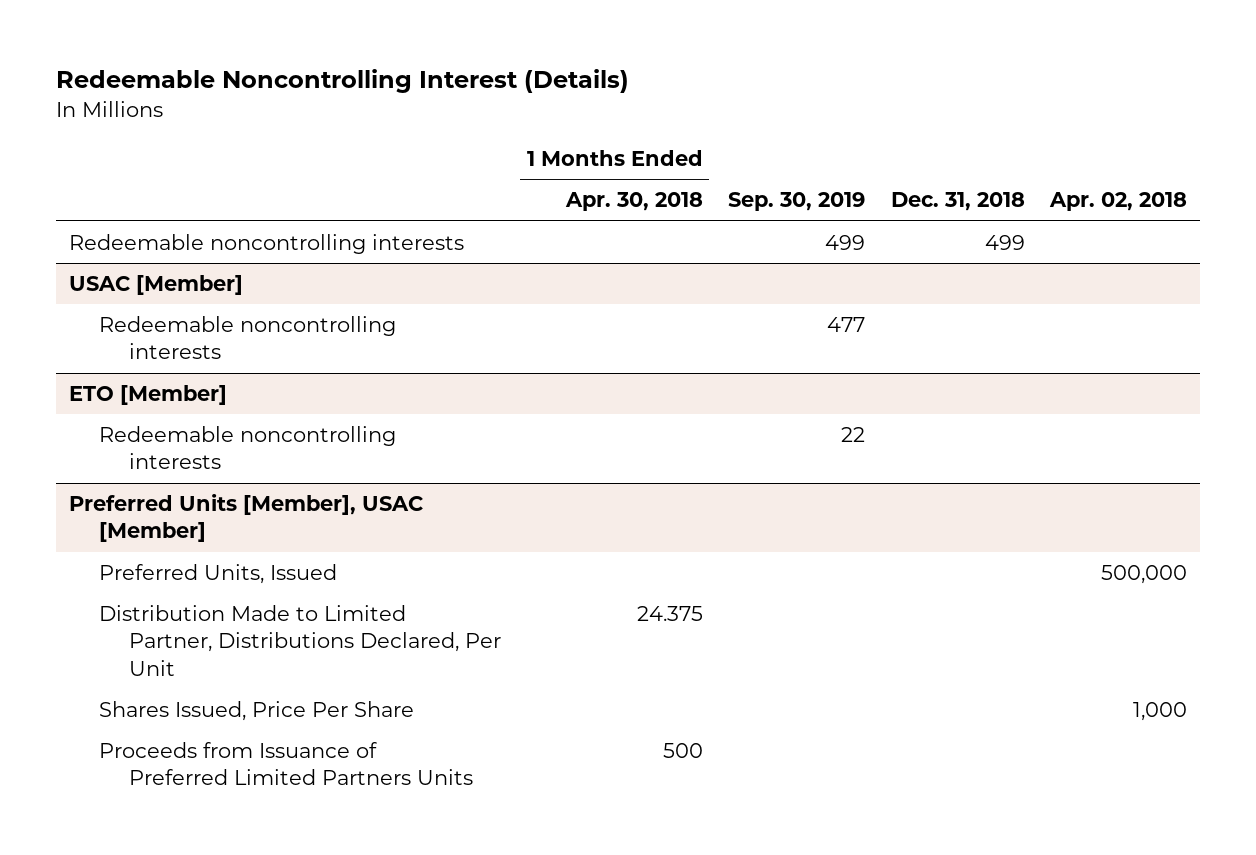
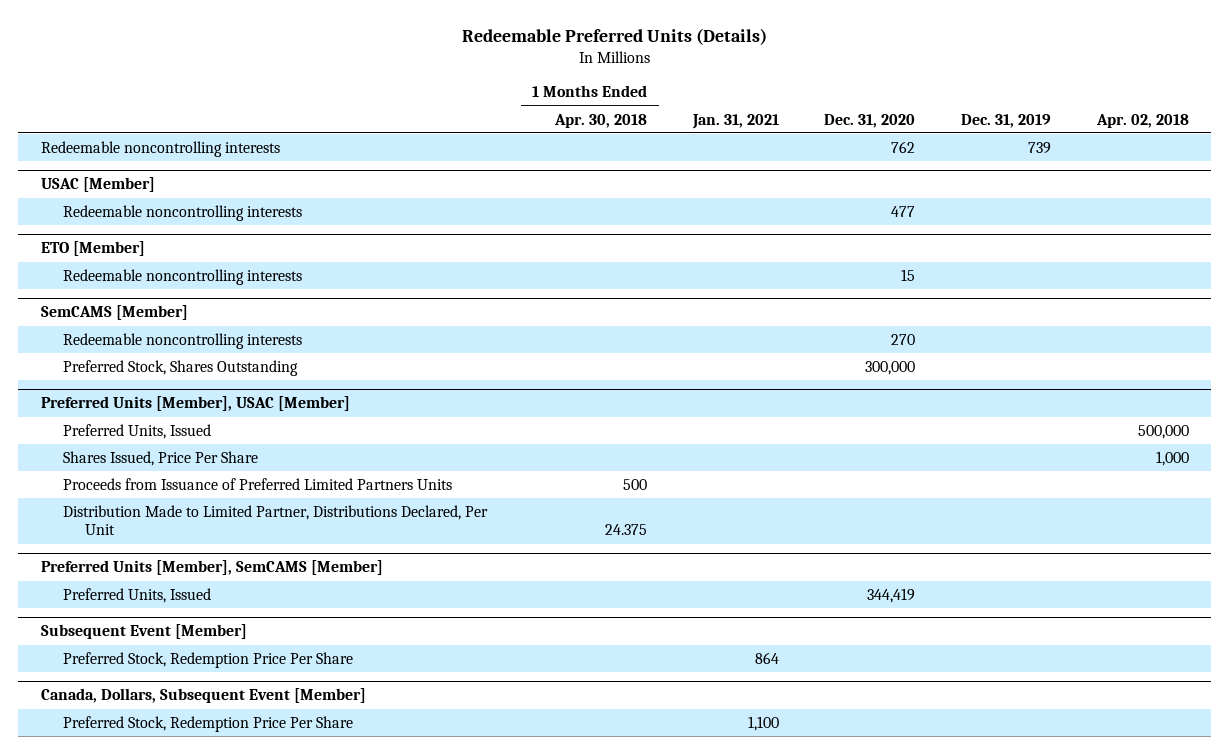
[55,69,629,94] Redeemable Noncontrolling Interest (Details) -> [461,27,767,45] Redeemable Preferred Units (Details)
[728,192,866,212] Sep. 30, 2019 -> none
[890,192,1025,212] Dec. 31, 2018 -> none
none -> [691,113,779,129] Jan. 31, 2021
none -> [824,113,916,128] Dec. 31, 2020
none -> [961,113,1052,128] Dec. 31, 2019
none -> [40,305,188,321] SemCAMS [Member]
none -> [62,332,302,349] Redeemable noncontrolling interests
none -> [62,359,298,376] Preferred Stock, Shares Outstanding
[99,605,502,676] Distribution Made to Limited Partner, Distributions Declared, Per Unit -> [62,504,488,536] Distribution Made to Limited Partner, Distributions Declared, Per Unit
none -> [40,560,383,576] Preferred Units [Member], SemCAMS [Member]
none -> [62,587,211,603] Preferred Units, Issued
none -> [40,624,247,640] Subsequent Event [Member]
none -> [62,651,353,668] Preferred Stock, Redemption Price Per Share
none -> [40,688,366,704] Canada, Dollars, Subsequent Event [Member]
none -> [62,715,353,732] Preferred Stock, Redemption Price Per Share

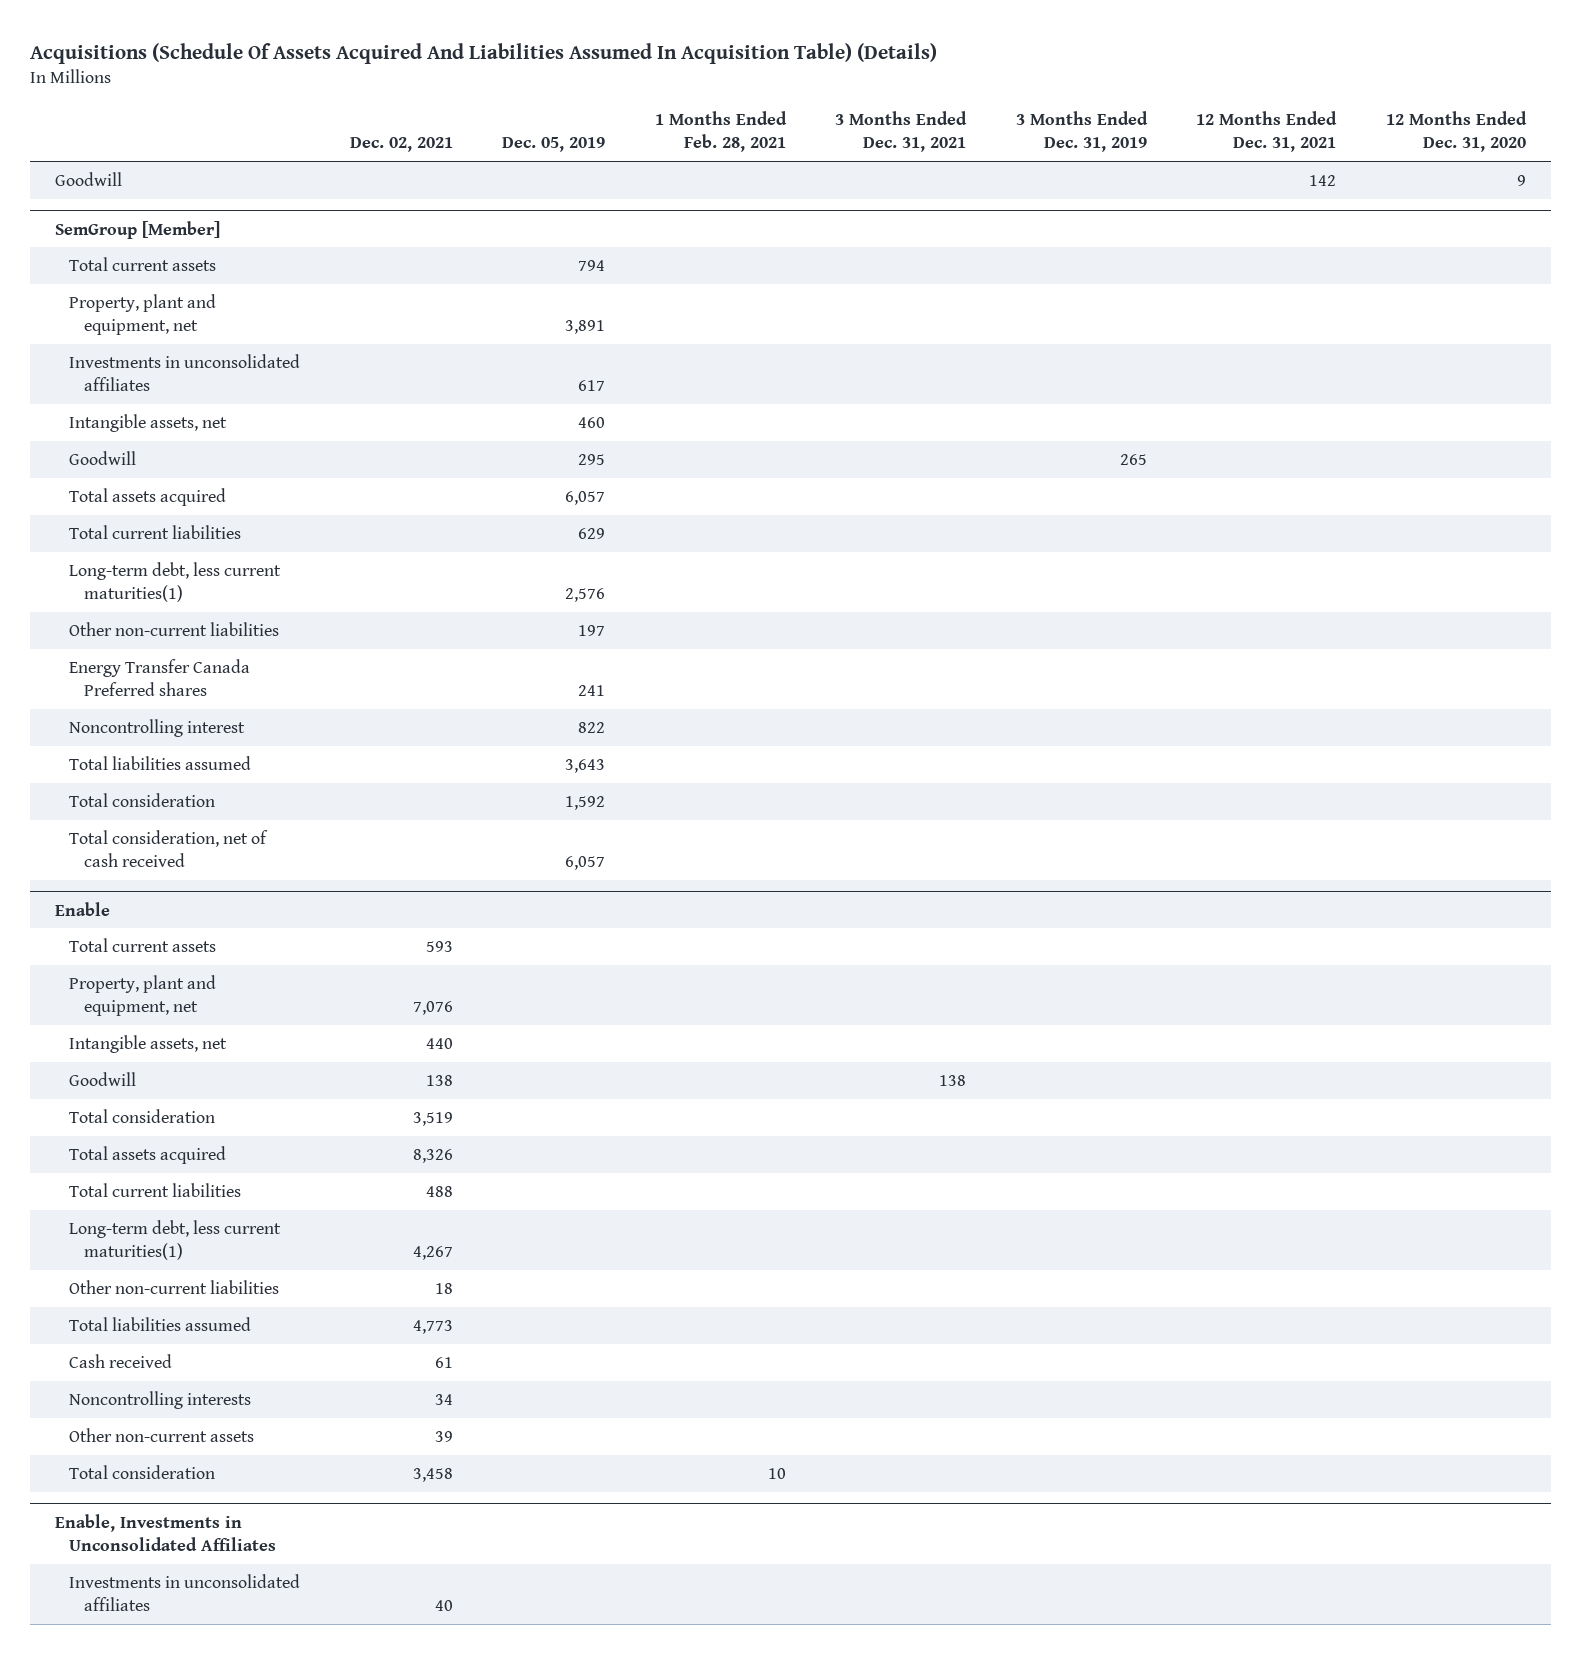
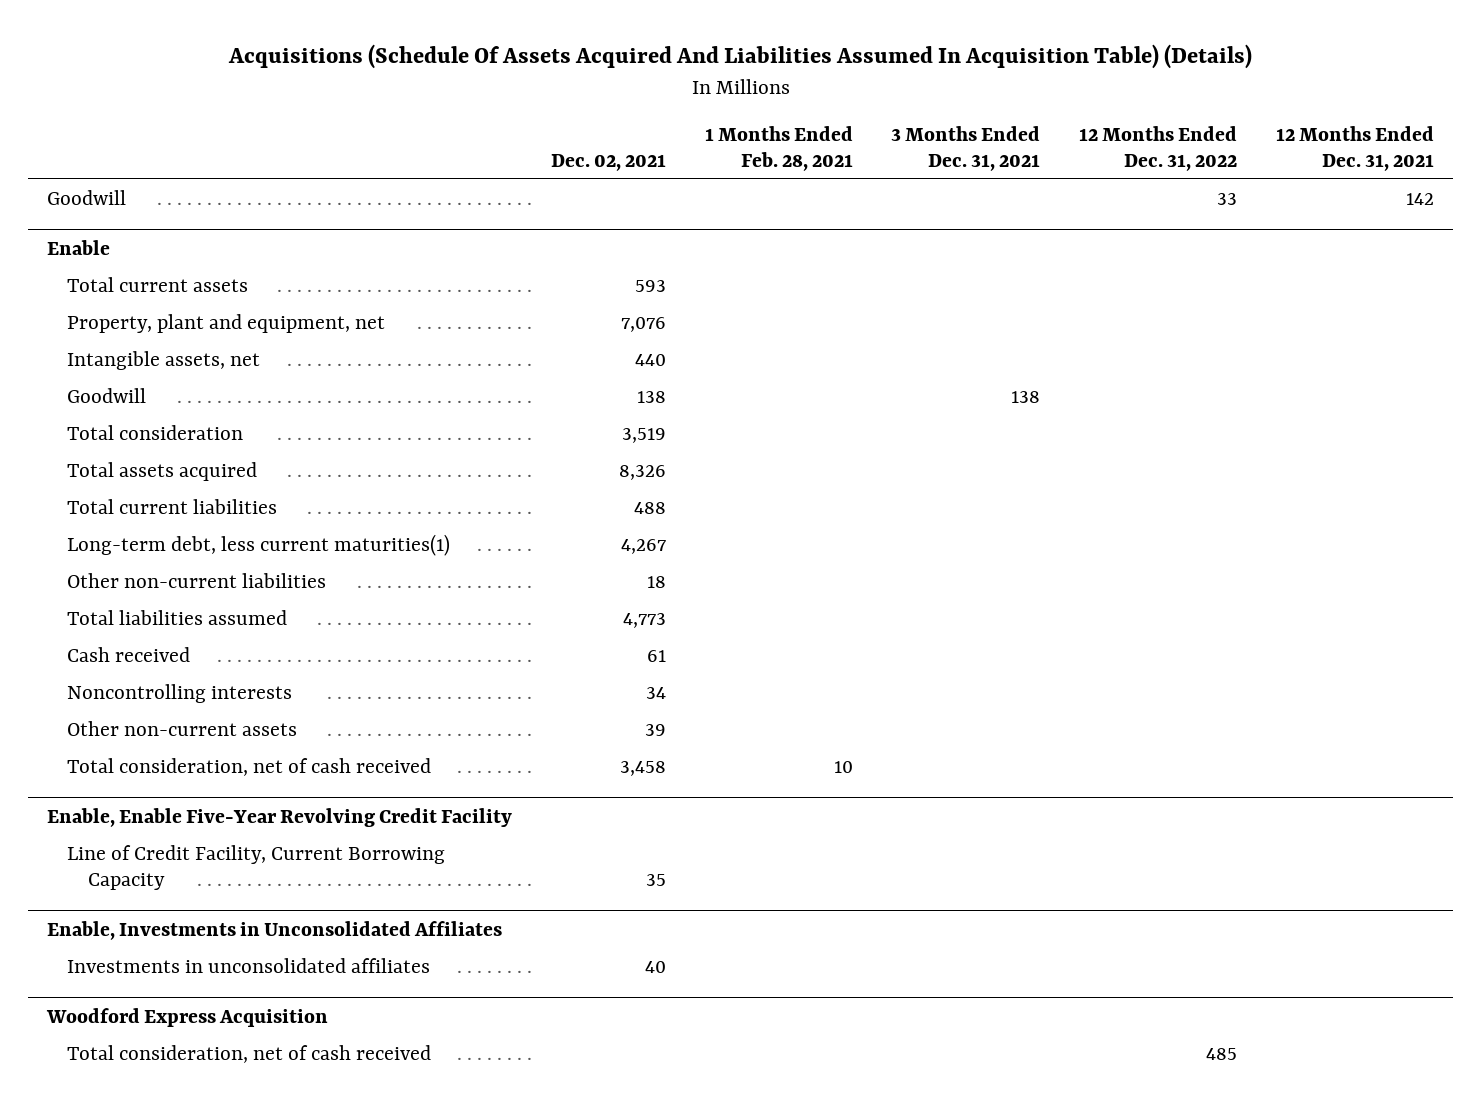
[502,137,606,153] Dec. 05, 2019 -> none
[1015,111,1148,153] 3 Months Ended Dec. 31, 2019 -> none
[1385,111,1527,153] 12 Months Ended Dec. 31, 2020 -> none
none -> [1079,125,1238,171] 12 Months Ended Dec. 31, 2022
[55,220,221,239] SemGroup [Member] -> none
[69,256,217,271] Total current assets -> none
[69,293,217,336] Property, plant and equipment, net -> none
[69,353,301,392] Investments in unconsolidated affiliates -> none
[69,413,228,432] Intangible assets, net -> none
[69,450,137,465] Goodwill -> none
[69,487,227,506] Total assets acquired -> none
[69,524,242,539] Total current liabilities -> none
[69,561,282,603] Long-term debt, less current maturities(1) -> none
[69,621,280,636] Other non-current liabilities -> none
[69,658,251,697] Energy Transfer Canada Preferred shares -> none
[69,718,246,737] Noncontrolling interest -> none
[69,755,252,770] Total liabilities assumed -> none
[69,792,216,807] Total consideration -> none
[69,829,269,868] Total consideration, net of cash received -> none
[69,1464,216,1479] Total consideration -> [67,757,432,776] Total consideration, net of cash received
none -> [47,807,513,827] Enable, Enable Five-Year Revolving Credit Facility
none -> [67,844,446,890] Line of Credit Facility, Current Borrowing Capacity
none -> [46,1007,329,1027] Woodford Express Acquisition
none -> [67,1044,432,1063] Total consideration, net of cash received

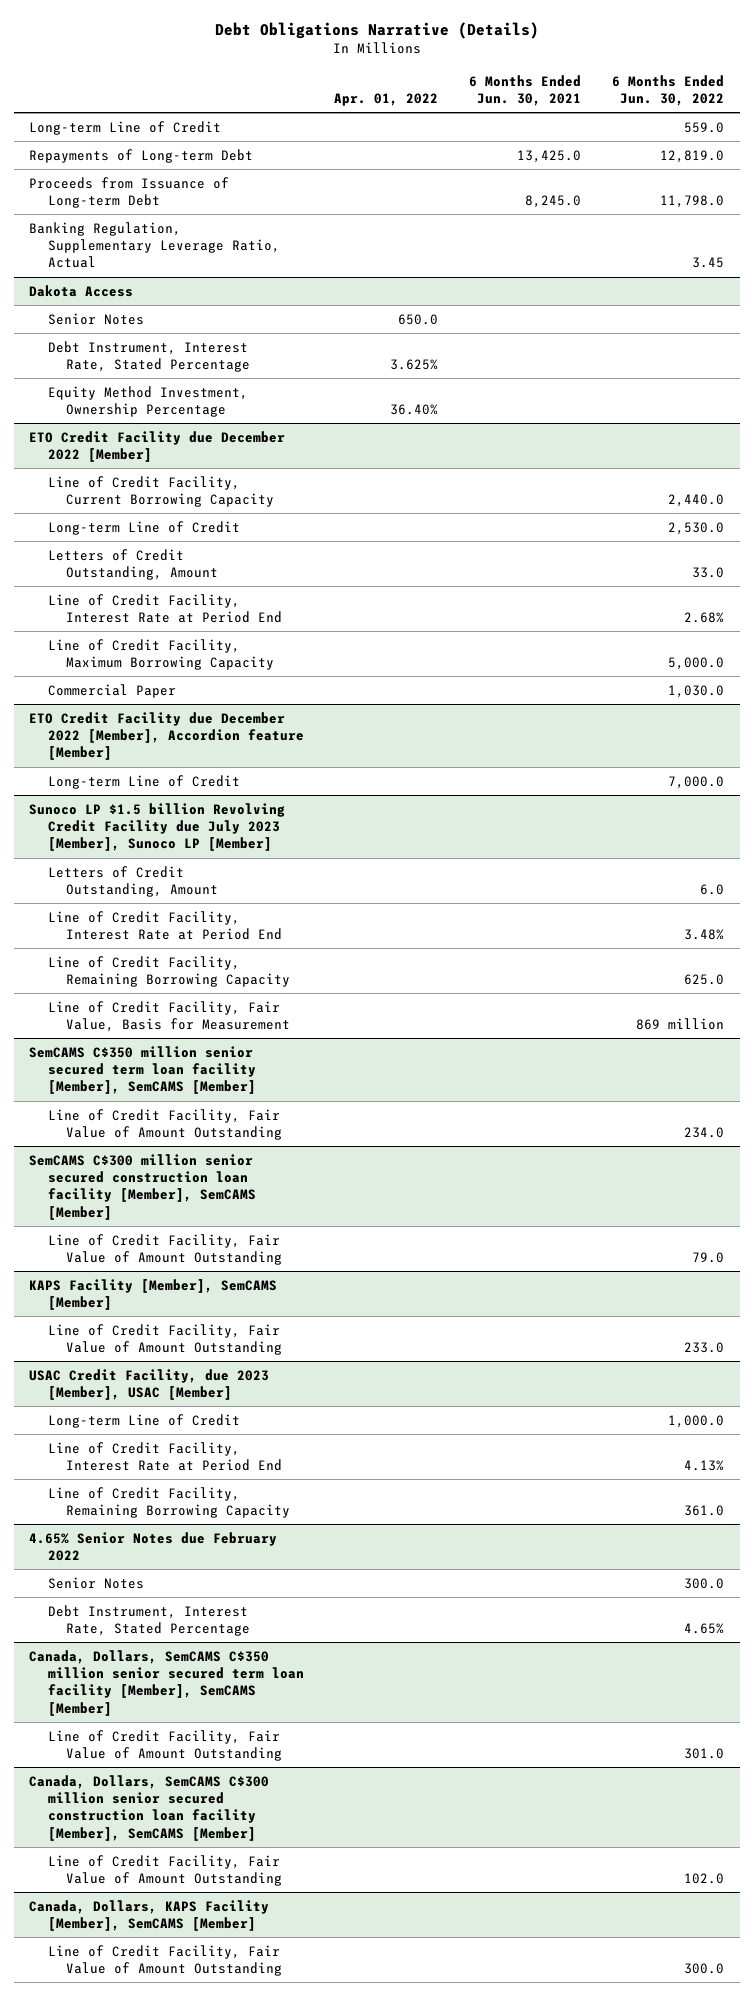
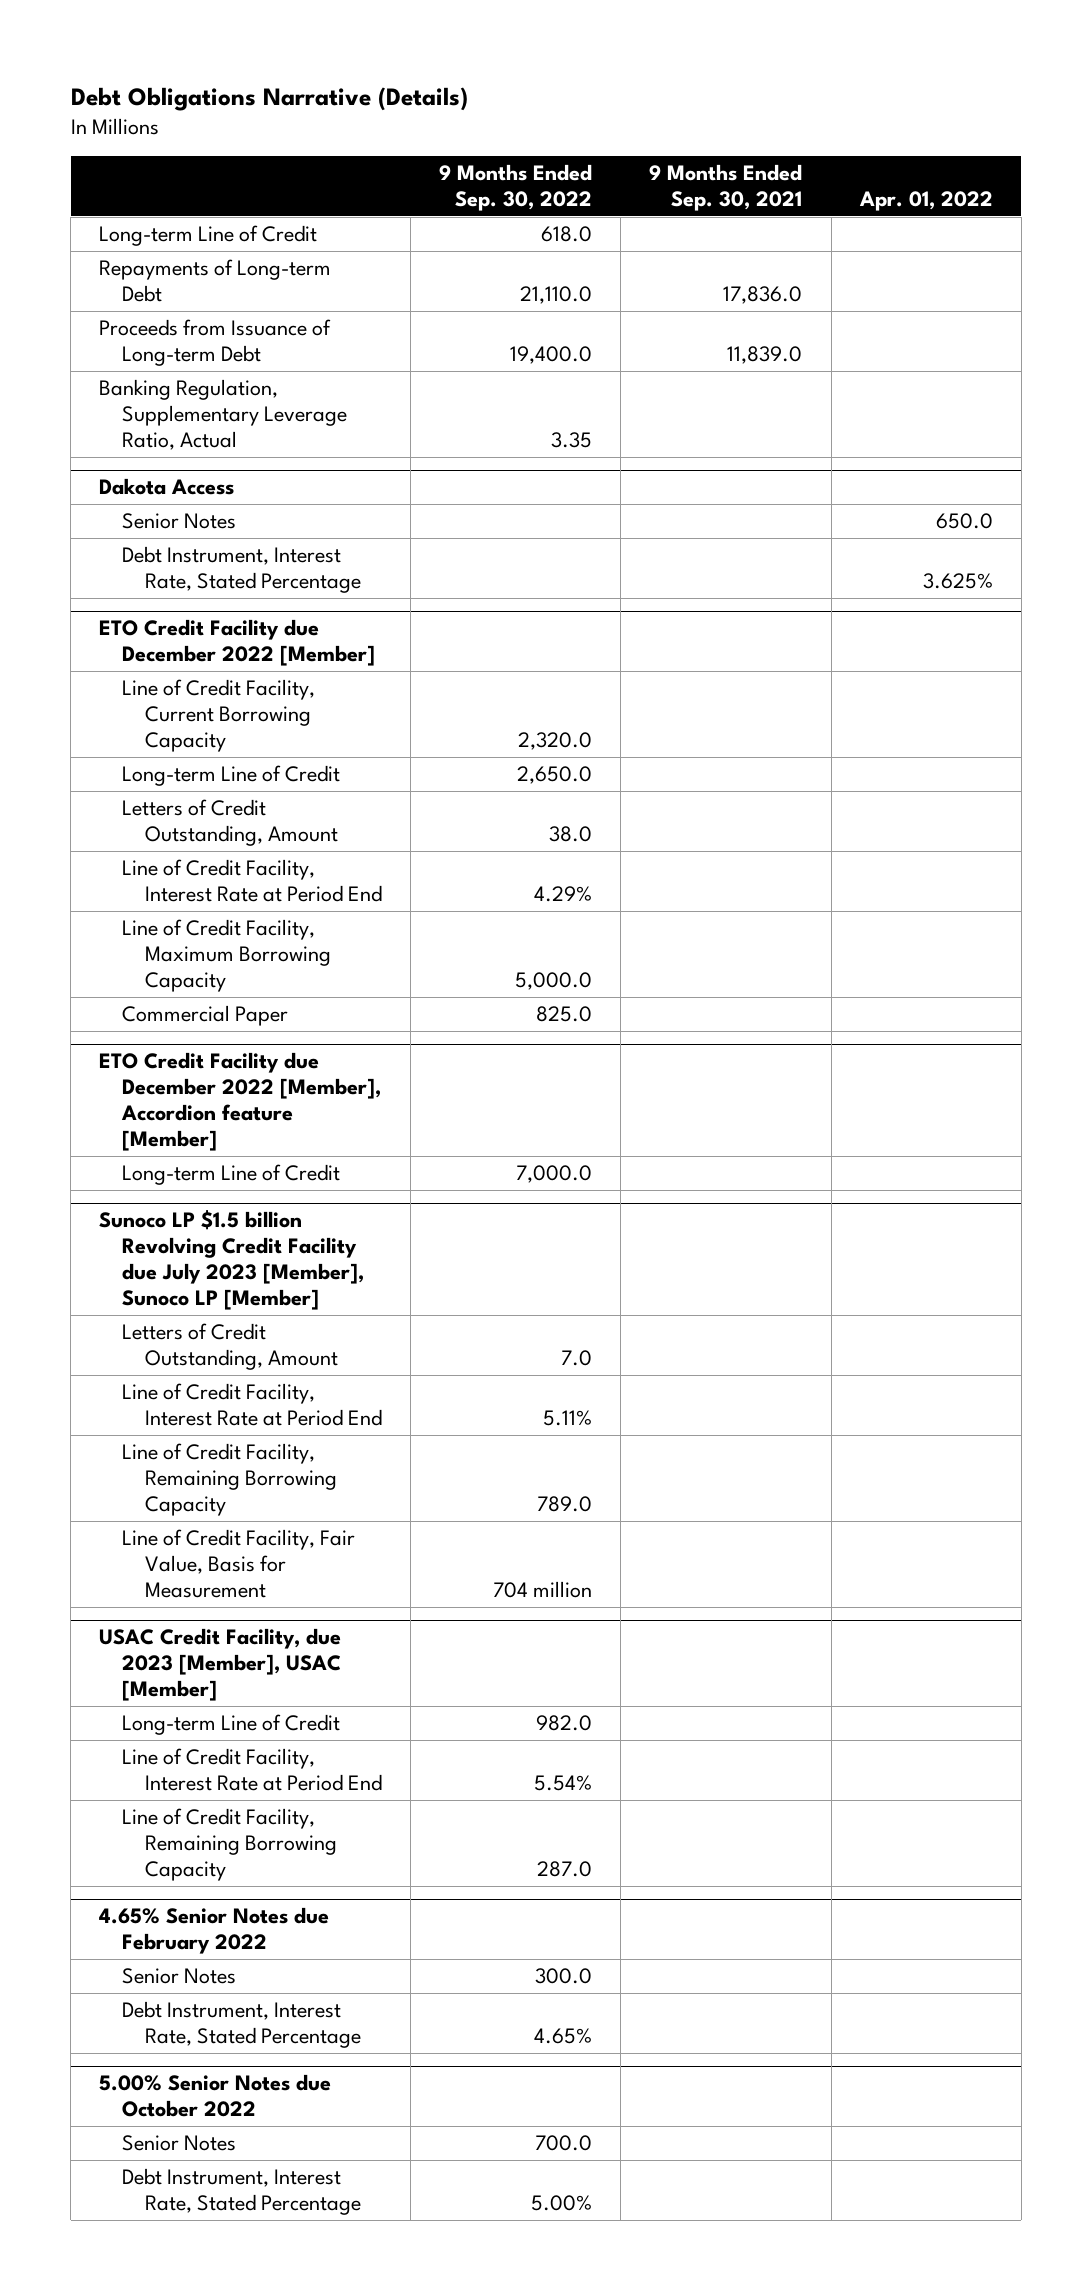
[469,74,582,106] 6 Months Ended Jun. 30, 2021 -> none
[612,74,725,106] 6 Months Ended Jun. 30, 2022 -> none
none -> [439,164,593,212] 9 Months Ended Sep. 30, 2022
none -> [649,164,803,212] 9 Months Ended Sep. 30, 2021
[47,385,248,418] Equity Method Investment, Ownership Percentage -> none
[29,1045,256,1095] SemCAMS C$350 million senior secured term loan facility [Member], SemCAMS [Member] -> none
[47,1108,282,1141] Line of Credit Facility, Fair Value of Amount Outstanding -> none
[29,1153,256,1220] SemCAMS C$300 million senior secured construction loan facility [Member], SemCAMS [Member] -> none
[47,1233,282,1266] Line of Credit Facility, Fair Value of Amount Outstanding -> none
[29,1278,278,1311] KAPS Facility [Member], SemCAMS [Member] -> none
[47,1323,282,1356] Line of Credit Facility, Fair Value of Amount Outstanding -> none
[29,1649,304,1716] Canada, Dollars, SemCAMS C$350 million senior secured term loan facility [Member], SemCAMS [Member] -> none
[47,1729,282,1762] Line of Credit Facility, Fair Value of Amount Outstanding -> none
[29,1774,270,1841] Canada, Dollars, SemCAMS C$300 million senior secured construction loan facility [Member], SemCAMS [Member] -> none
[47,1854,282,1887] Line of Credit Facility, Fair Value of Amount Outstanding -> none
[29,1899,270,1932] Canada, Dollars, KAPS Facility [Member], SemCAMS [Member] -> none
[47,1944,282,1977] Line of Credit Facility, Fair Value of Amount Outstanding -> none
none -> [99,2074,332,2118] 5.00% Senior Notes due October 2022
none -> [121,2135,236,2152] Senior Notes
none -> [121,2168,361,2216] Debt Instrument, Interest Rate, Stated Percentage

